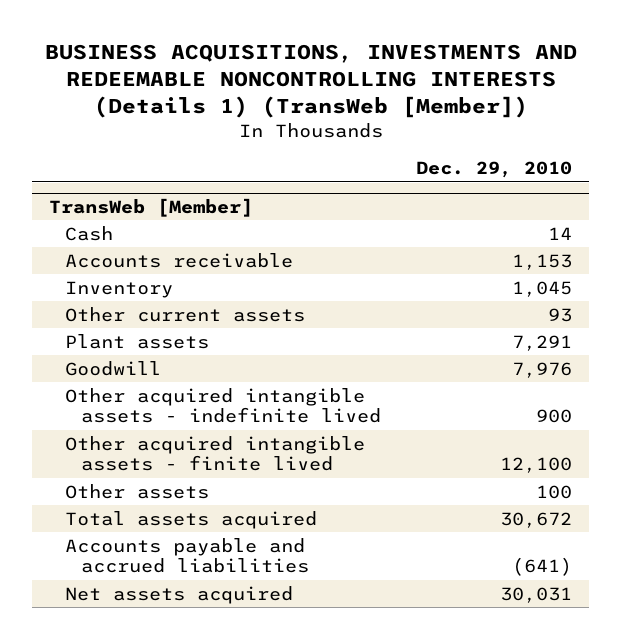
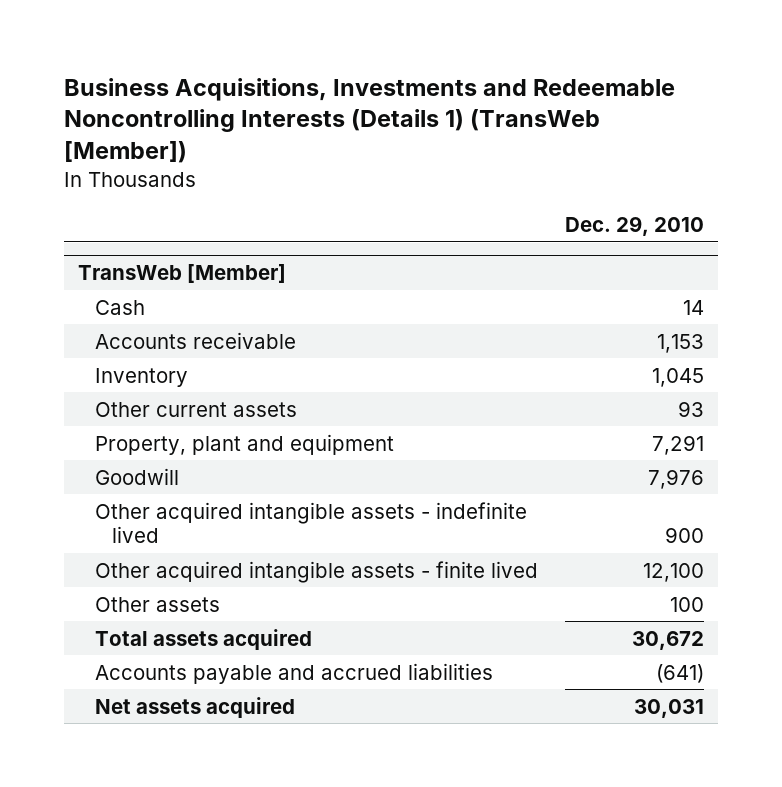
[44,44,577,119] BUSINESS ACQUISITIONS, INVESTMENTS AND REDEEMABLE NONCONTROLLING INTERESTS (Details 1) (TransWeb [Member]) -> [63,77,675,164] Business Acquisitions, Investments and Redeemable Noncontrolling Interests (Details 1) (TransWeb [Member])
[65,333,210,349] Plant assets -> [94,433,394,455] Property, plant and equipment

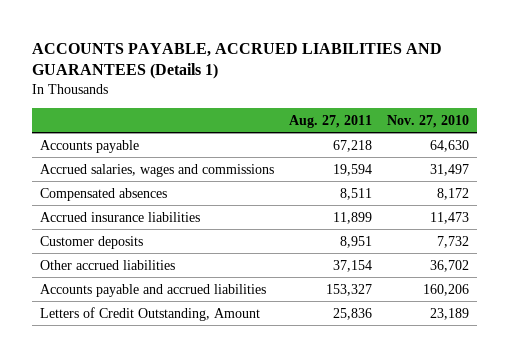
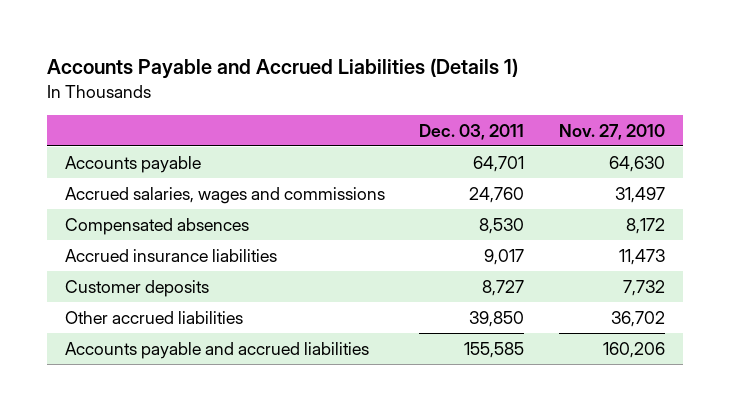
[32,42,443,80] ACCOUNTS PAYABLE, ACCRUED LIABILITIES AND GUARANTEES (Details 1) -> [47,58,519,80] Accounts Payable and Accrued Liabilities (Details 1)
[288,114,372,128] Aug. 27, 2011 -> none
none -> [419,123,525,140] Dec. 03, 2011
[39,306,260,321] Letters of Credit Outstanding, Amount -> none

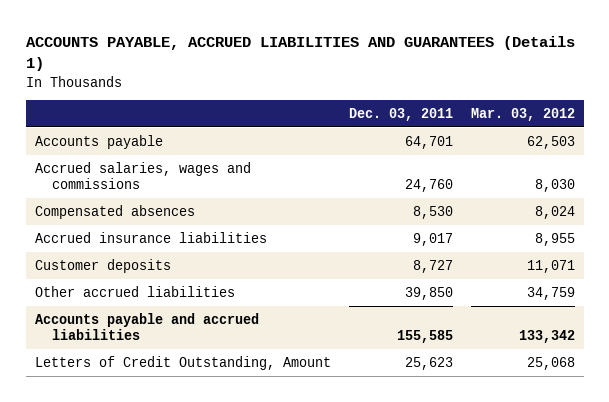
[47,58,519,80] Accounts Payable and Accrued Liabilities (Details 1) -> [25,35,575,72] ACCOUNTS PAYABLE, ACCRUED LIABILITIES AND GUARANTEES (Details 1)
[559,123,666,140] Nov. 27, 2010 -> none
none -> [470,108,575,122] Mar. 03, 2012
none -> [34,355,331,370] Letters of Credit Outstanding, Amount

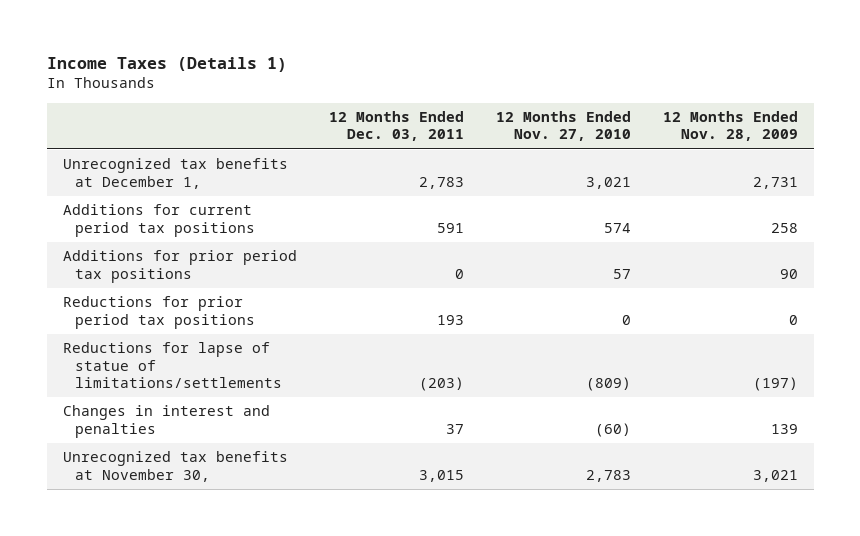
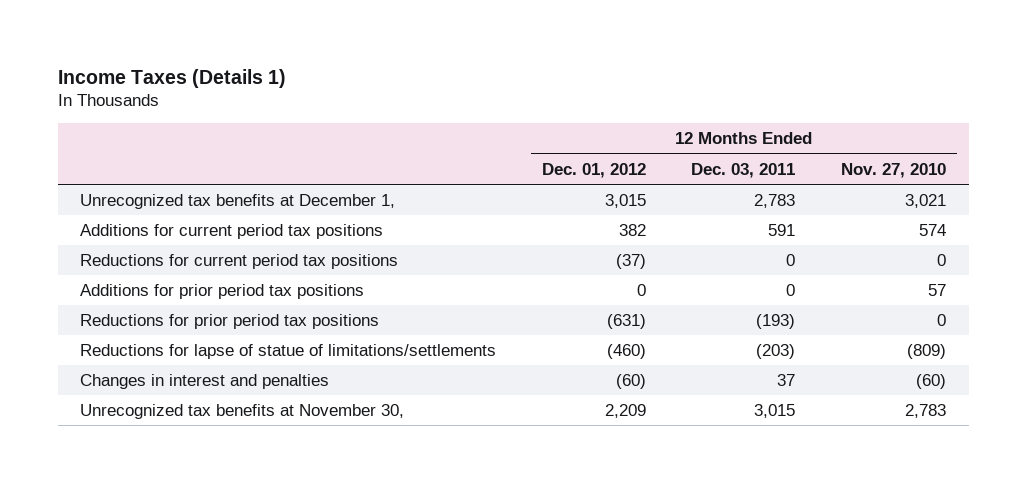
[662,111,798,142] 12 Months Ended Nov. 28, 2009 -> none
none -> [541,162,646,178] Dec. 01, 2012
none -> [80,254,399,270] Reductions for current period tax positions
[436,314,464,325] 193 -> [756,314,796,330] (193)

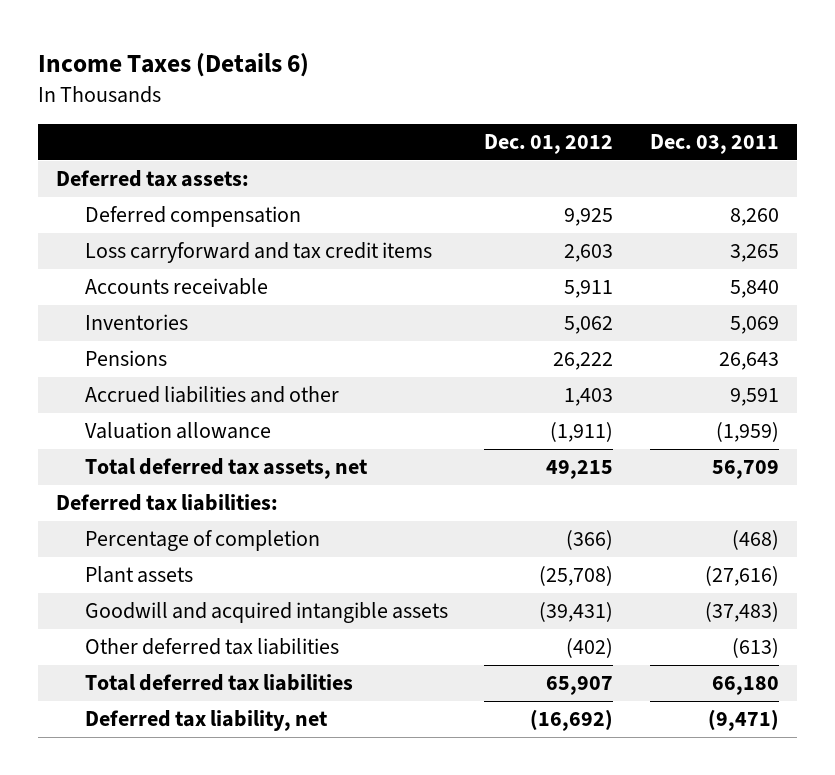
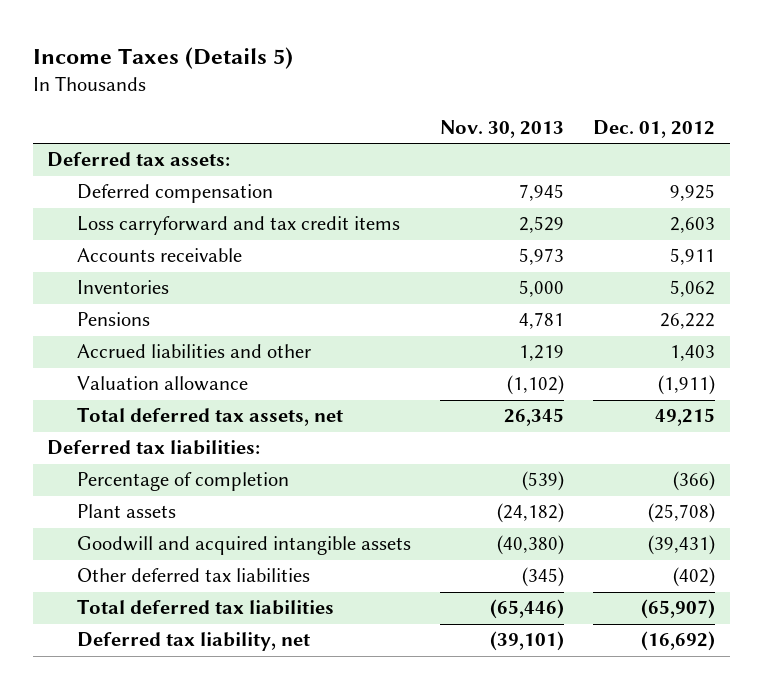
[38,53,310,78] Income Taxes (Details 6) -> [32,47,293,70] Income Taxes (Details 5)
[649,134,779,155] Dec. 03, 2011 -> none
none -> [440,120,565,139] Nov. 30, 2013
[546,676,614,696] 65,907 -> [641,599,716,620] (65,907)

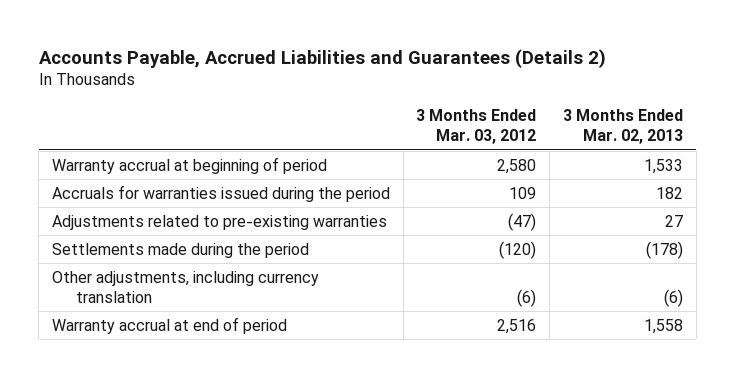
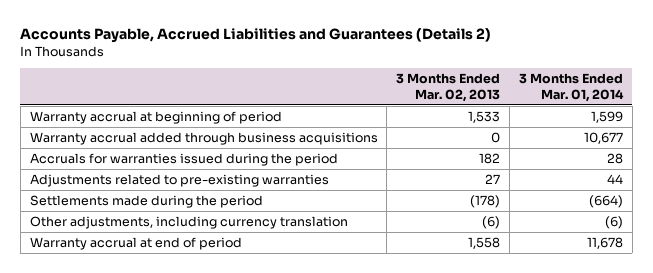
[416,108,537,145] 3 Months Ended Mar. 03, 2012 -> none
none -> [518,73,624,102] 3 Months Ended Mar. 01, 2014
none -> [29,132,378,146] Warranty accrual added through business acquisitions

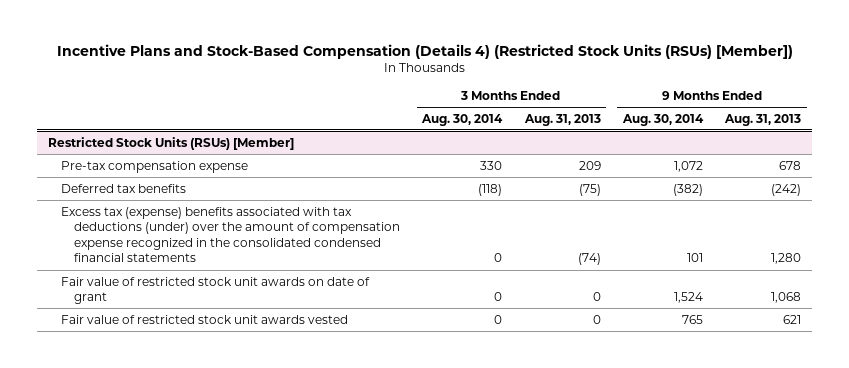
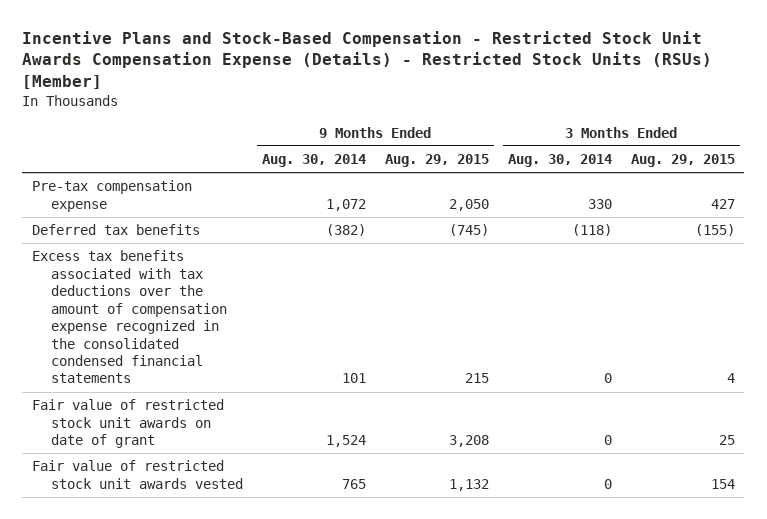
[56,43,793,59] Incentive Plans and Stock-Based Compensation (Details 4) (Restricted Stock Units (RSUs) [Member]) -> [22,30,713,89] Incentive Plans and Stock-Based Compensation - Restricted Stock Unit Awards Compensation Expense (Details) - Restricted Stock Units (RSUs) [Member]
[523,113,601,126] Aug. 31, 2013 -> none
[724,113,802,126] Aug. 31, 2013 -> none
none -> [384,154,489,168] Aug. 29, 2015
none -> [630,154,735,168] Aug. 29, 2015
[47,136,294,150] Restricted Stock Units (RSUs) [Member] -> none
[61,206,401,263] Excess tax (expense) benefits associated with tax deductions (under) over the amount of compensation expense recognized in the consolidated condensed financial statements -> [31,250,227,384] Excess tax benefits associated with tax deductions over the amount of compensation expense recognized in the consolidated condensed financial statements

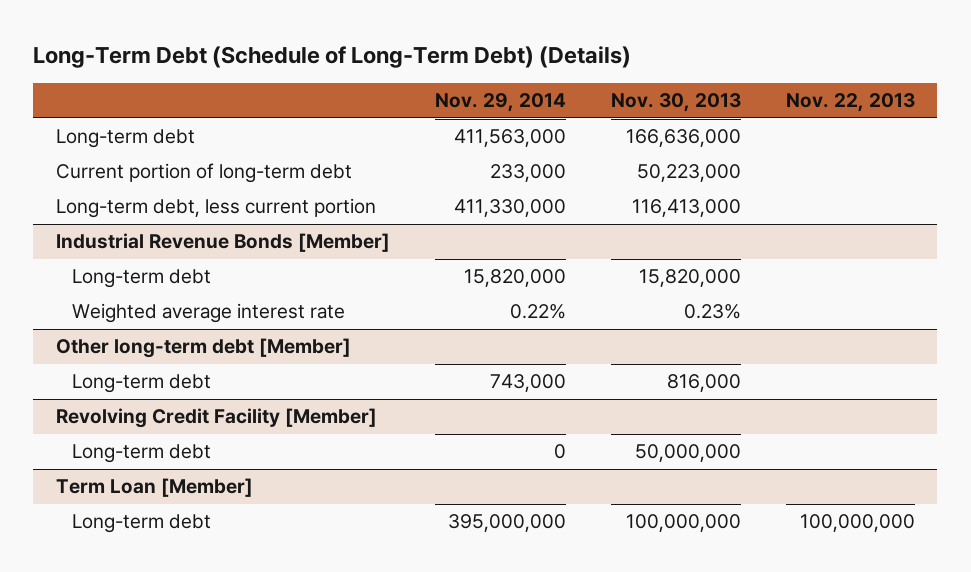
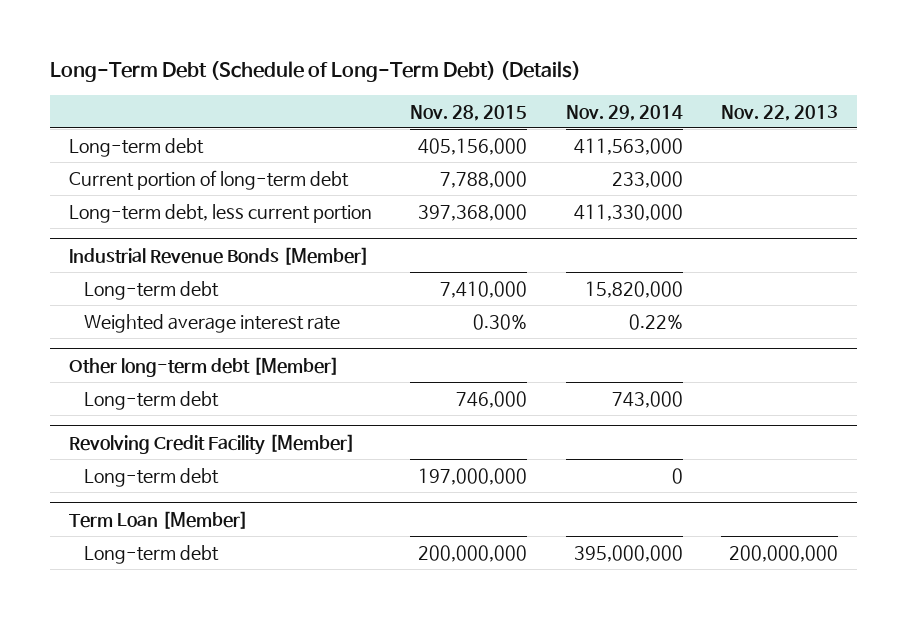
[610,93,741,113] Nov. 30, 2013 -> none
none -> [410,104,528,121] Nov. 28, 2015
[799,514,915,533] 100,000,000 -> [728,544,838,562] 200,000,000

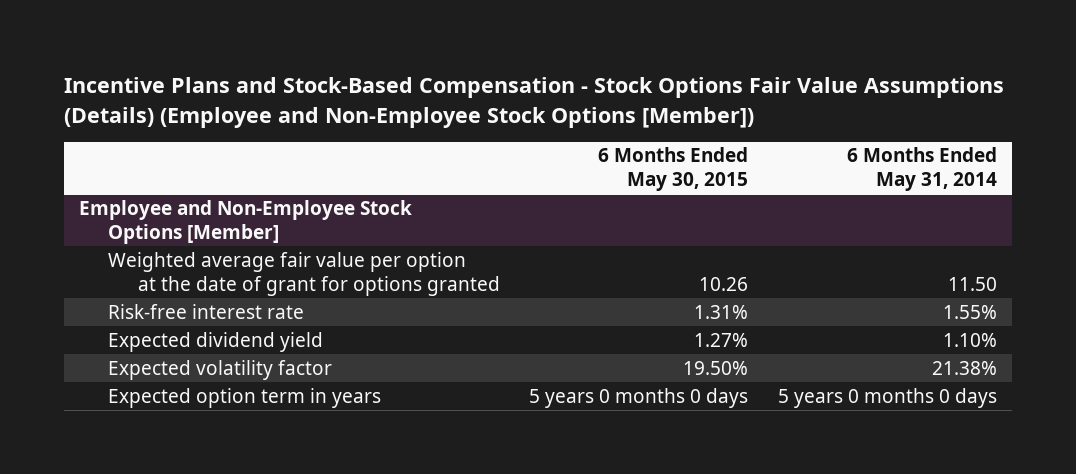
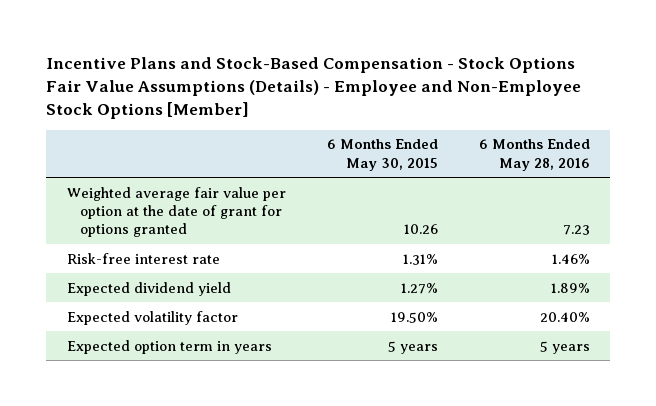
[64,77,1005,128] Incentive Plans and Stock-Based Compensation - Stock Options Fair Value Assumptions (Details) (Employee and Non-Employee Stock Options [Member]) -> [46,57,582,119] Incentive Plans and Stock-Based Compensation - Stock Options Fair Value Assumptions (Details) - Employee and Non-Employee Stock Options [Member]
[847,147,998,192] 6 Months Ended May 31, 2014 -> none
none -> [478,139,590,171] 6 Months Ended May 28, 2016
[79,199,413,244] Employee and Non-Employee Stock Options [Member] -> none
[529,387,749,408] 5 years 0 months 0 days -> [387,340,438,354] 5 years

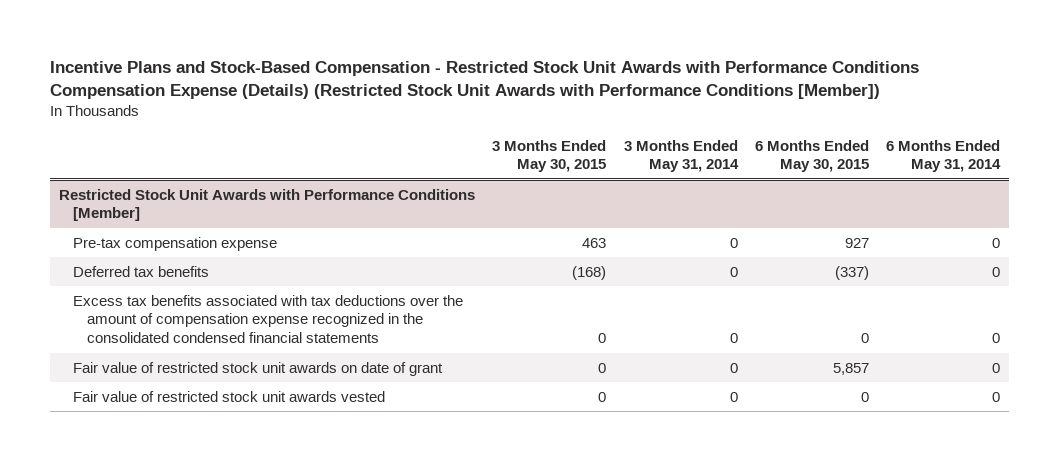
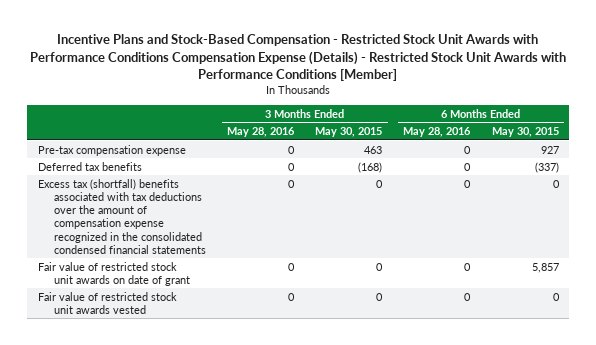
[49,60,919,99] Incentive Plans and Stock-Based Compensation - Restricted Stock Unit Awards with Performance Conditions Compensation Expense (Details) (Restricted Stock Unit Awards with Performance Conditions [Member]) -> [30,34,567,82] Incentive Plans and Stock-Based Compensation - Restricted Stock Unit Awards with Performance Conditions Compensation Expense (Details) - Restricted Stock Unit Awards with Performance Conditions [Member]
[623,139,739,173] 3 Months Ended May 31, 2014 -> none
[886,139,1002,173] 6 Months Ended May 31, 2014 -> none
none -> [227,127,296,138] May 28, 2016
none -> [403,127,472,138] May 28, 2016
[58,188,475,222] Restricted Stock Unit Awards with Performance Conditions [Member] -> none
[72,294,463,344] Excess tax benefits associated with tax deductions over the amount of compensation expense recognized in the consolidated condensed financial statements -> [37,178,206,254] Excess tax (shortfall) benefits associated with tax deductions over the amount of compensation expense recognized in the consolidated condensed financial statements

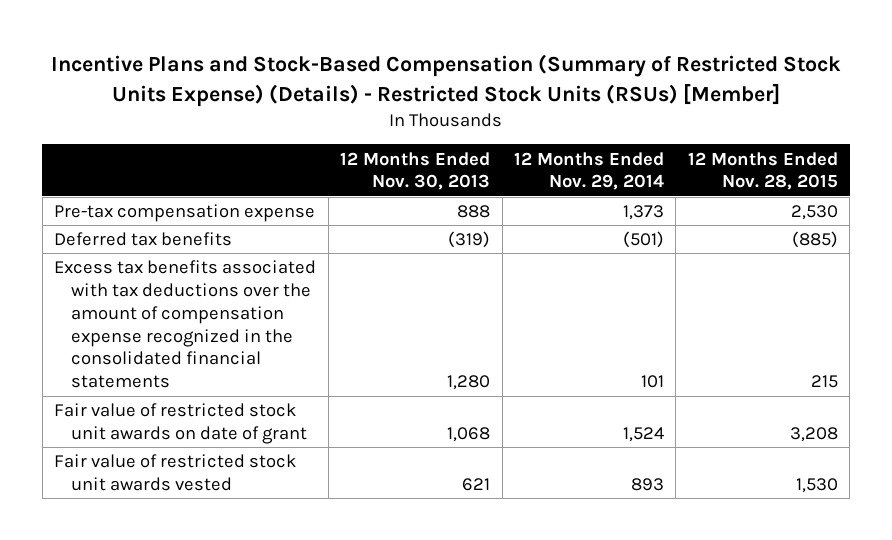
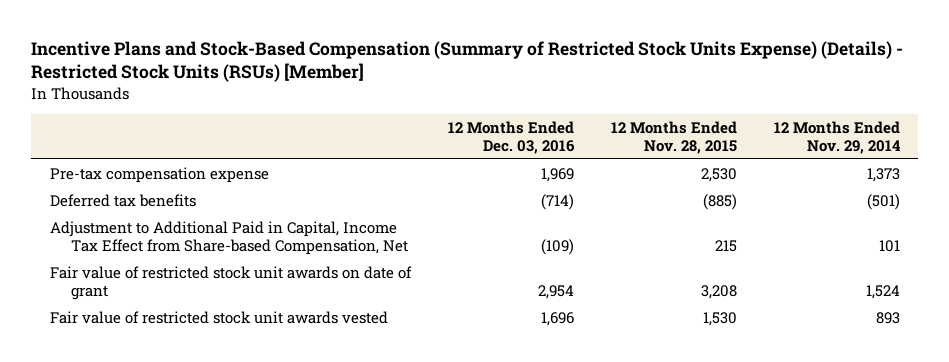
[340,151,491,191] 12 Months Ended Nov. 30, 2013 -> none
none -> [447,121,575,154] 12 Months Ended Dec. 03, 2016
[54,260,317,389] Excess tax benefits associated with tax deductions over the amount of compensation expense recognized in the consolidated financial statements -> [49,221,409,255] Adjustment to Additional Paid in Capital, Income Tax Effect from Share-based Compensation, Net

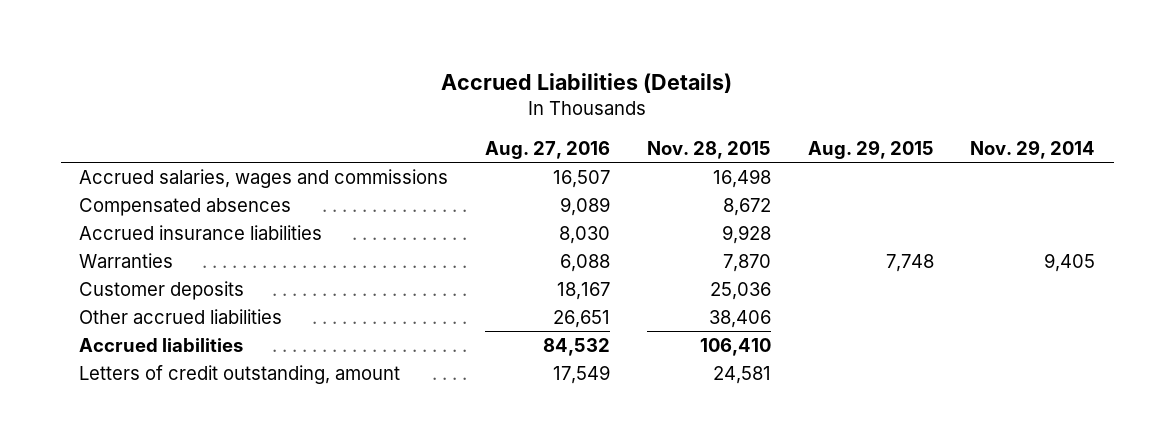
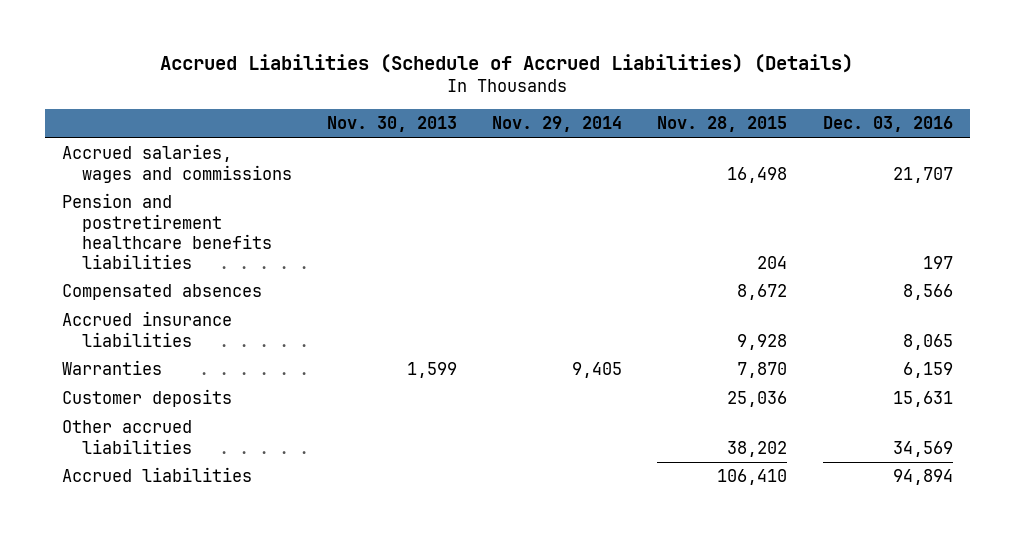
[441,73,733,94] Accrued Liabilities (Details) -> [160,54,854,74] Accrued Liabilities (Schedule of Accrued Liabilities) (Details)
[485,140,611,159] Aug. 27, 2016 -> none
[807,139,934,159] Aug. 29, 2015 -> none
none -> [327,116,458,133] Nov. 30, 2013
none -> [822,116,953,133] Dec. 03, 2016
none -> [62,193,272,269] Pension and postretirement healthcare benefits liabilities
[708,309,771,328] 38,406 -> [727,440,788,457] 38,202
[79,364,401,384] Letters of credit outstanding, amount -> none

